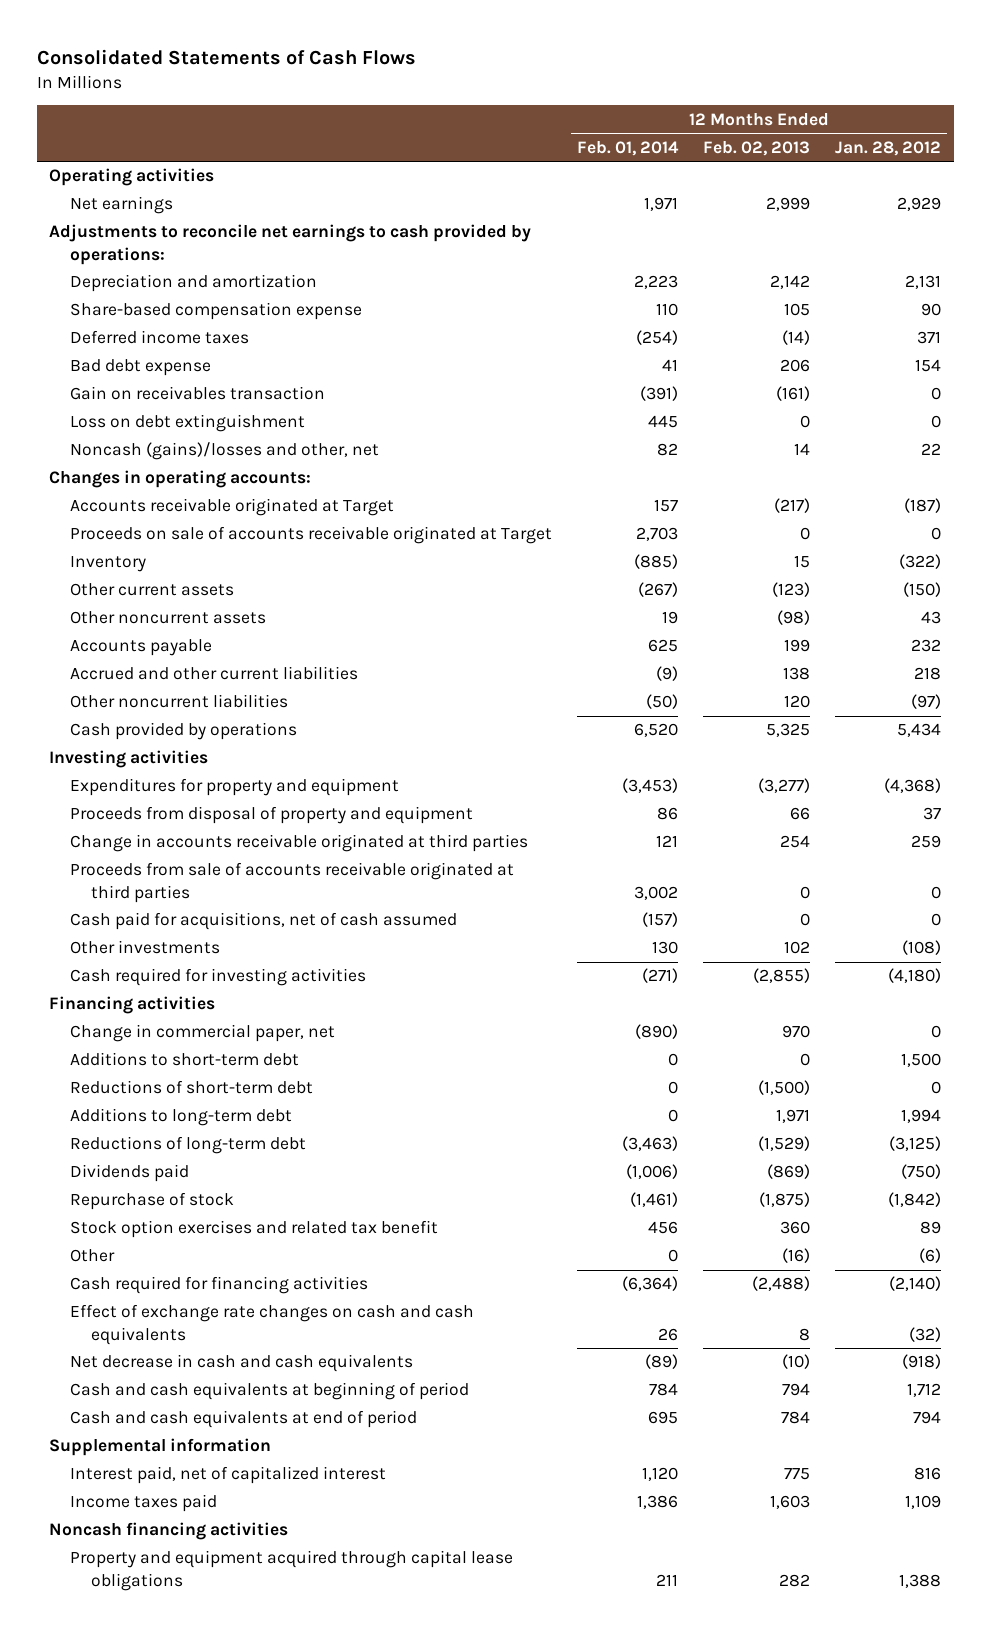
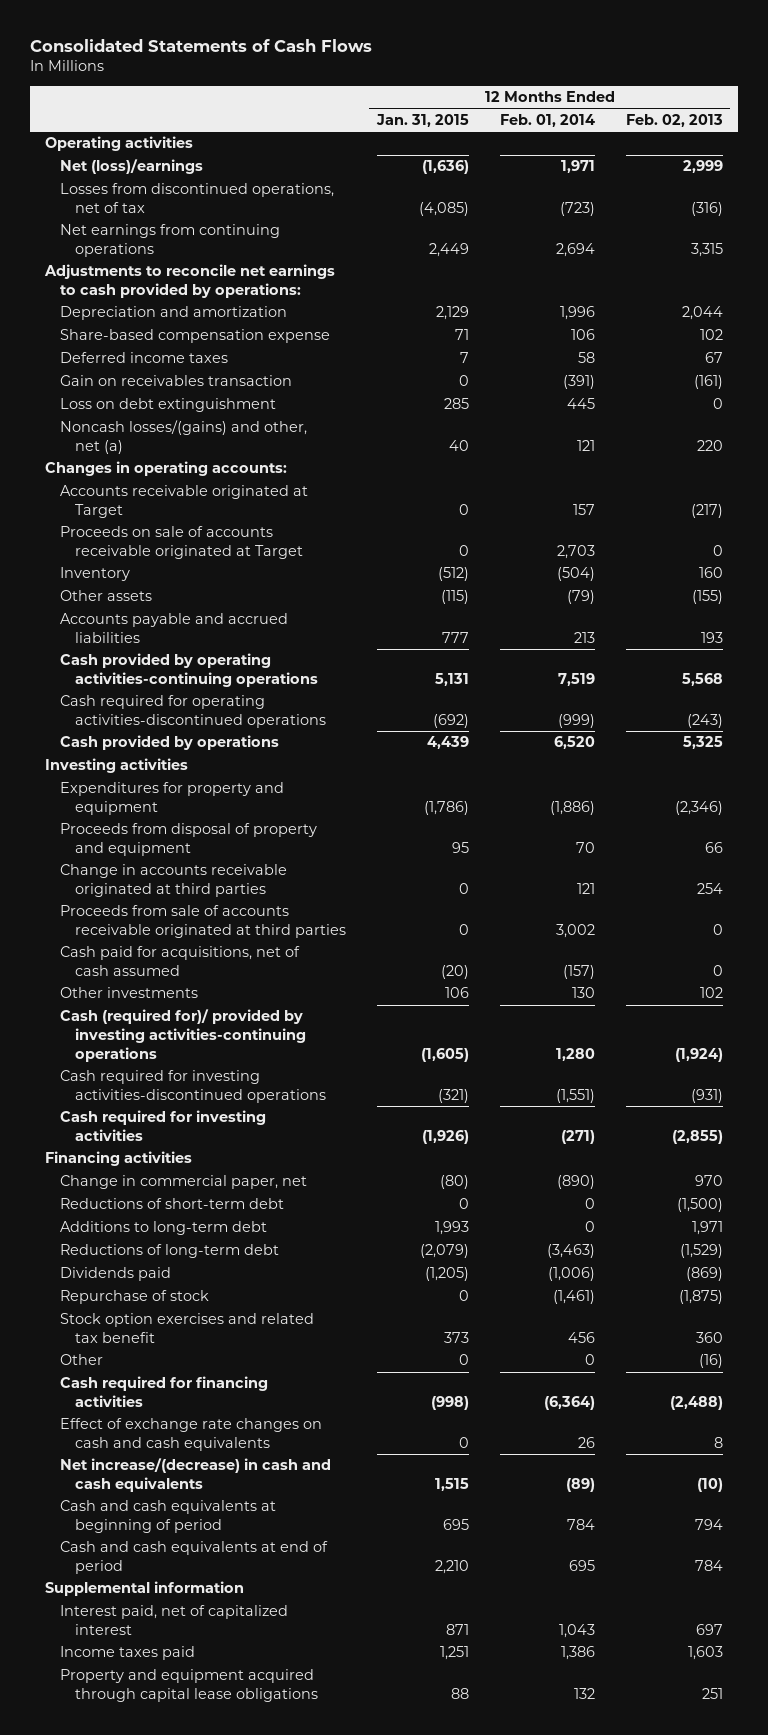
[835,140,942,156] Jan. 28, 2012 -> none
none -> [375,113,469,127] Jan. 31, 2015
[69,196,173,215] Net earnings -> [59,159,203,175] Net (loss)/earnings
none -> [59,183,334,213] Losses from discontinued operations, net of tax
none -> [59,224,280,257] Net earnings from continuing operations
[69,359,211,377] Bad debt expense -> none
[633,275,678,290] 2,223 -> [559,306,595,321] 1,996
[770,275,811,290] 2,142 -> [681,306,723,321] 2,044
[655,303,678,317] 110 -> [570,329,595,341] 106
[784,303,811,317] 105 -> [699,329,723,341] 102
[635,330,678,346] (254) -> [577,352,595,364] 58
[782,330,811,346] (14) -> [704,352,723,364] 67
[69,442,379,461] Noncash (gains)/losses and other, net -> [59,420,307,454] Noncash losses/(gains) and other, net (a)
[656,443,678,457] 82 -> [576,439,595,451] 121
[794,443,811,456] 14 -> [696,439,723,451] 220
[69,611,266,625] Other noncurrent assets -> none
[69,639,212,657] Accounts payable -> none
[69,666,358,681] Accrued and other current liabilities -> none
[69,694,288,709] Other noncurrent liabilities -> none
[633,554,678,570] (885) -> [556,567,595,582] (504)
[794,555,811,569] 15 -> [698,567,723,579] 160
[69,583,234,597] Other current assets -> [59,590,152,602] Other assets
[637,582,678,598] (267) -> [566,590,595,605] (79)
[772,582,811,598] (123) -> [691,590,723,605] (155)
none -> [59,613,288,643] Accounts payable and accrued liabilities
none -> [59,653,318,687] Cash provided by operating activities-continuing operations
none -> [59,695,326,728] Cash required for operating activities-discontinued operations
[621,778,678,794] (3,453) -> [549,800,595,815] (1,886)
[758,778,811,794] (3,277) -> [674,800,723,815] (2,346)
[656,807,678,821] 86 -> [575,841,595,853] 70
none -> [59,1009,306,1062] Cash (required for)/ provided by investing activities-continuing operations
none -> [59,1070,326,1103] Cash required for investing activities-discontinued operations
[69,1052,299,1067] Additions to short-term debt -> none
[69,1354,413,1373] Net decrease in cash and cash equivalents -> [59,1458,331,1492] Net increase/(decrease) in cash and cash equivalents
[641,1467,678,1482] 1,120 -> [558,1623,595,1638] 1,043
[784,1468,811,1481] 775 -> [695,1623,723,1635] 697
[49,1522,289,1541] Noncash financing activities -> none
[655,1573,678,1586] 211 -> [573,1687,595,1699] 132
[779,1573,811,1587] 282 -> [701,1687,723,1699] 251

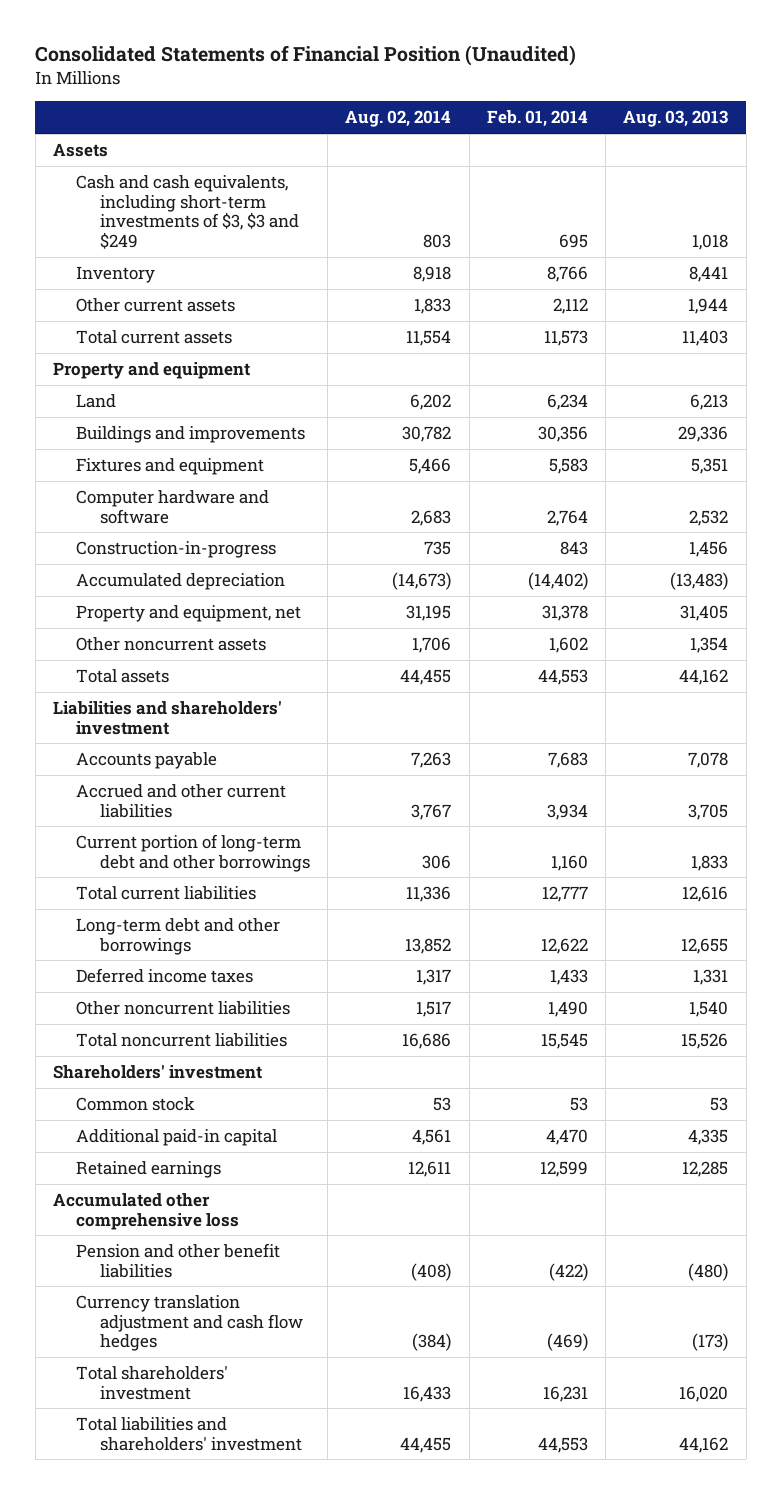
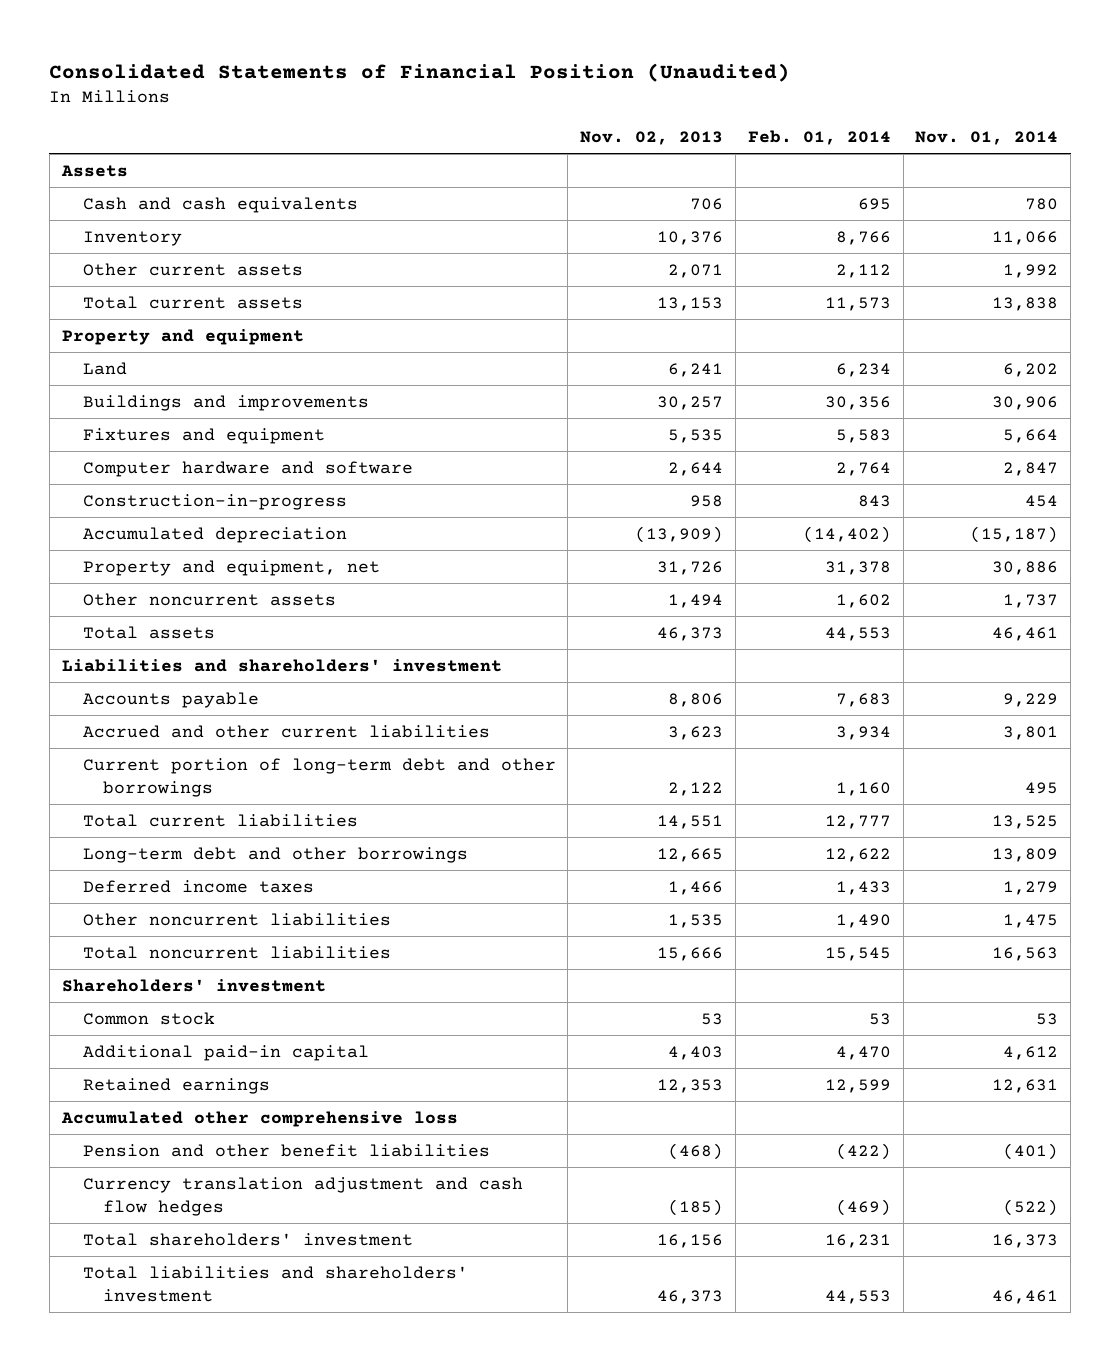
[345,110,452,128] Aug. 02, 2014 -> none
[623,110,729,128] Aug. 03, 2013 -> none
none -> [580,131,724,146] Nov. 02, 2013
none -> [915,131,1059,146] Nov. 01, 2014
[76,175,299,249] Cash and cash equivalents, including short-term investments of $3, $3 and $249 -> [82,196,358,213] Cash and cash equivalents

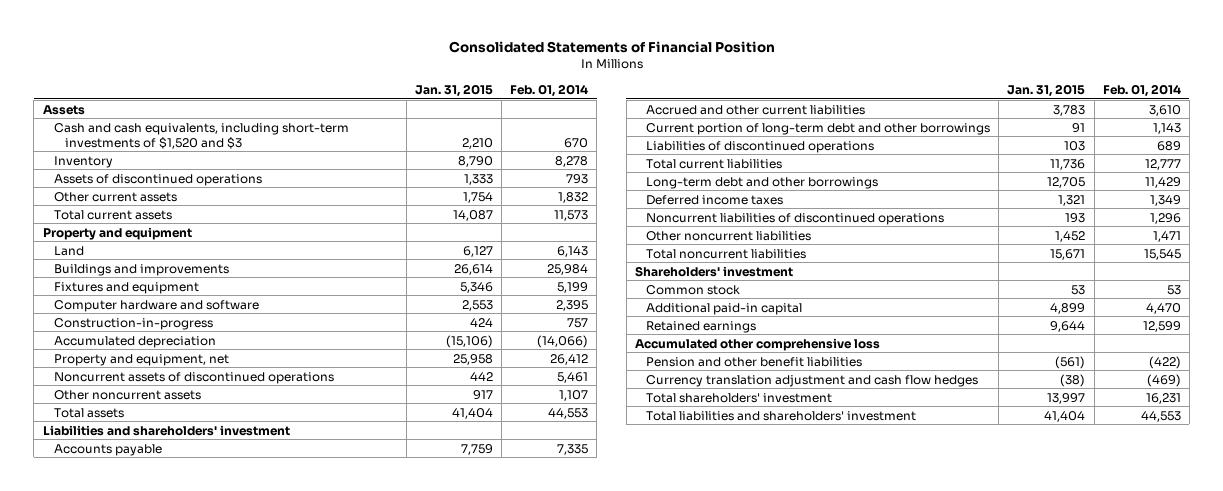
[49,62,791,82] Consolidated Statements of Financial Position (Unaudited) -> [448,41,775,54] Consolidated Statements of Financial Position
[580,131,724,146] Nov. 02, 2013 -> none
[915,131,1059,146] Nov. 01, 2014 -> none
none -> [414,83,493,97] Jan. 31, 2015
[82,196,358,213] Cash and cash equivalents -> [53,122,349,149] Cash and cash equivalents, including short-term investments of $1,520 and $3
[857,197,891,210] 695 -> [564,137,589,148] 670
[835,230,891,245] 8,766 -> [555,155,589,167] 8,278
none -> [53,173,262,186] Assets of discontinued operations
[835,263,891,278] 2,112 -> [558,191,589,203] 1,832
[835,362,891,377] 6,234 -> [557,245,589,257] 6,143
[824,395,891,410] 30,356 -> [547,263,589,275] 25,984
[835,428,891,443] 5,583 -> [557,281,589,293] 5,199
[835,461,891,476] 2,764 -> [556,299,589,311] 2,395
[857,494,891,507] 843 -> [567,317,589,328] 757
[802,525,891,543] (14,402) -> [537,334,589,348] (14,066)
[824,560,891,575] 31,378 -> [550,353,589,365] 26,412
none -> [53,371,334,384] Noncurrent assets of discontinued operations
[835,593,891,608] 1,602 -> [559,389,589,401] 1,107
[835,692,891,707] 7,683 -> [557,443,589,455] 7,335
[835,725,891,740] 3,934 -> [1148,104,1181,116] 3,610
[835,782,891,797] 1,160 -> [1152,122,1181,134] 1,143
none -> [646,140,875,153] Liabilities of discontinued operations
[824,847,891,862] 12,622 -> [1144,176,1181,188] 11,429
[835,880,891,895] 1,433 -> [1149,194,1181,206] 1,349
none -> [646,212,945,225] Noncurrent liabilities of discontinued operations
[835,913,891,928] 1,490 -> [1152,230,1181,242] 1,471

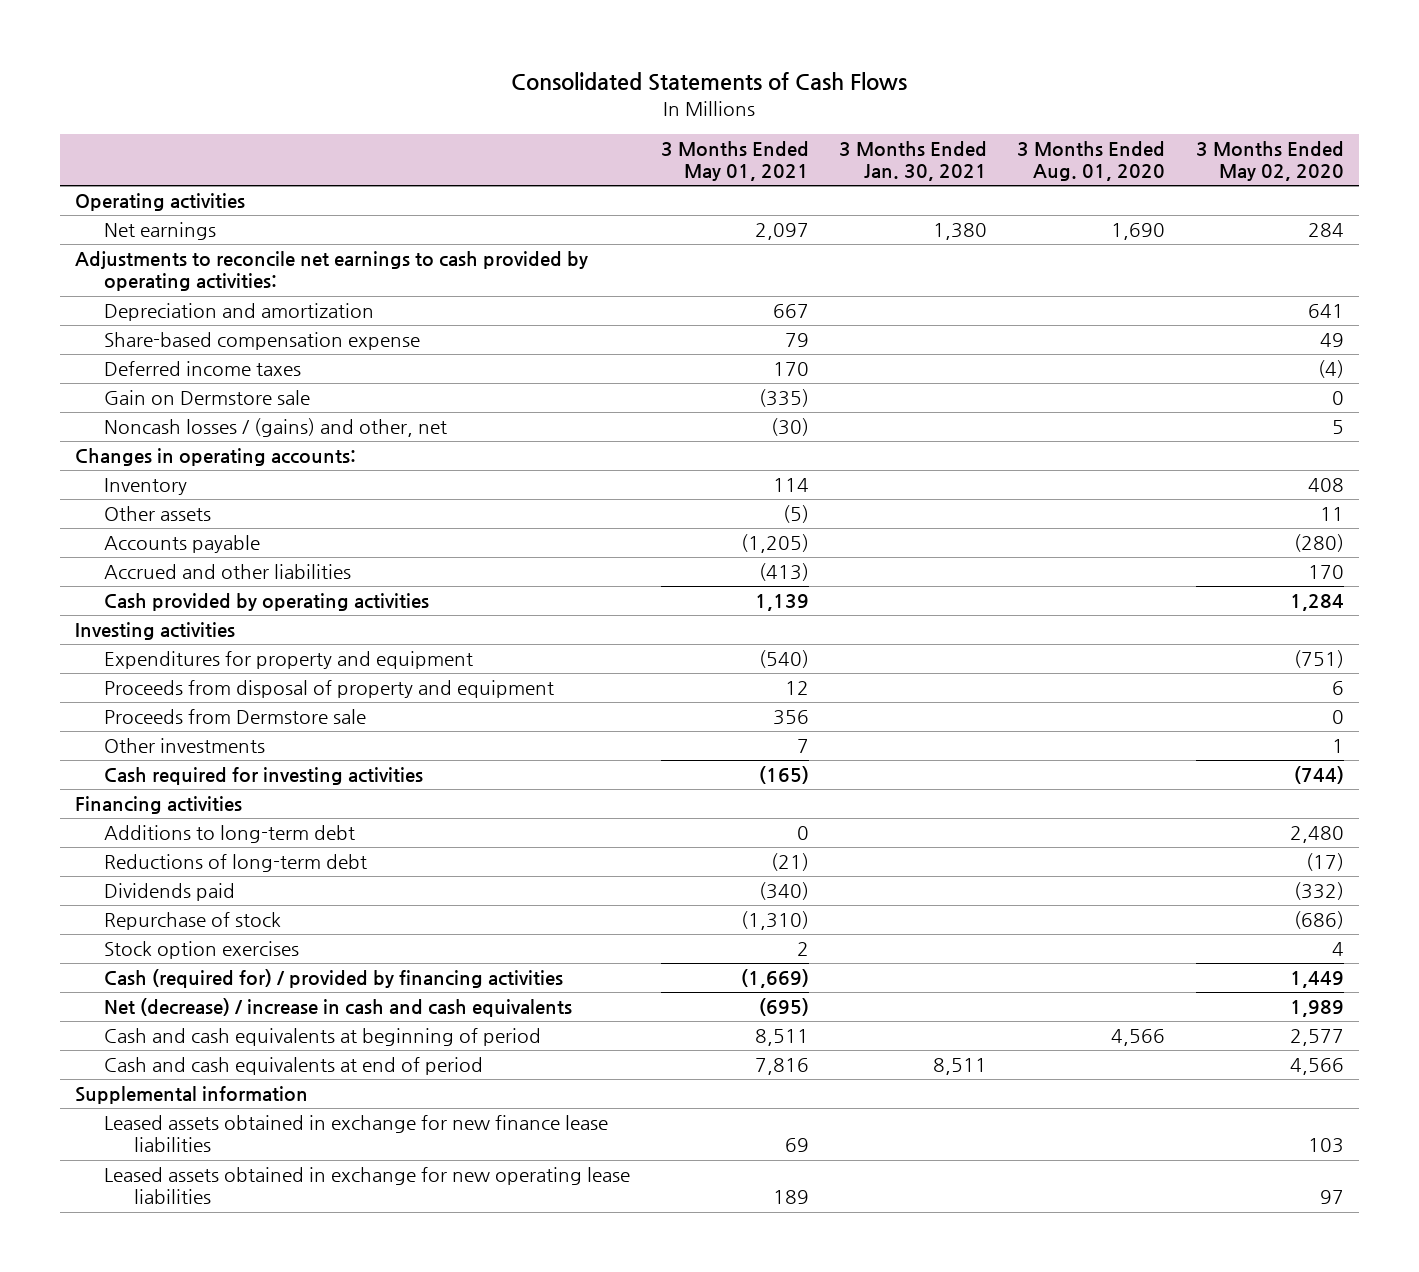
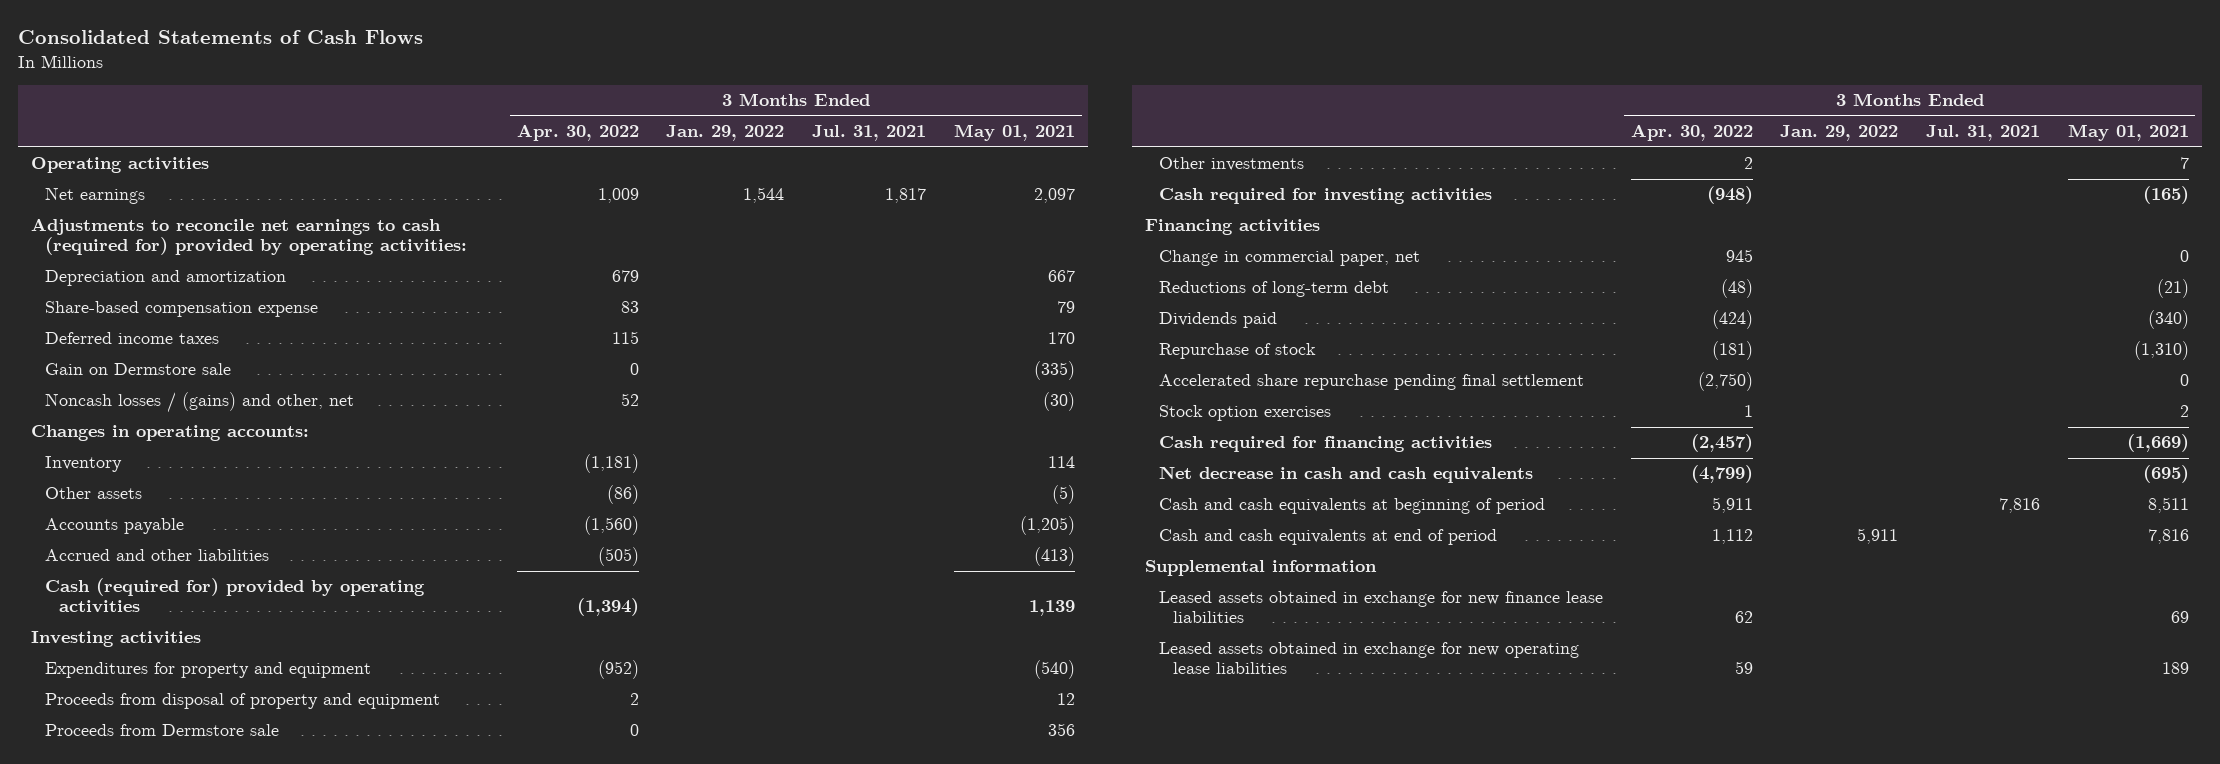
[839,140,988,182] 3 Months Ended Jan. 30, 2021 -> none
[1017,140,1166,182] 3 Months Ended Aug. 01, 2020 -> none
[1195,140,1344,182] 3 Months Ended May 02, 2020 -> none
none -> [516,124,639,142] Apr. 30, 2022
none -> [666,125,785,142] Jan. 29, 2022
none -> [811,125,926,142] Jul. 31, 2021
[75,251,589,292] Adjustments to reconcile net earnings to cash provided by operating activities: -> [31,218,468,256] Adjustments to reconcile net earnings to cash (required for) provided by operating activities:
[104,593,430,612] Cash provided by operating activities -> [45,578,426,614] Cash (required for) provided by operating activities
[104,825,356,844] Additions to long-term debt -> none
none -> [1159,250,1421,267] Change in commercial paper, net
none -> [1159,374,1585,391] Accelerated share repurchase pending final settlement
[104,969,564,989] Cash (required for) / provided by financing activities -> [1159,436,1493,453] Cash required for financing activities
[104,998,573,1018] Net (decrease) / increase in cash and cash equivalents -> [1159,466,1534,484] Net decrease in cash and cash equivalents

